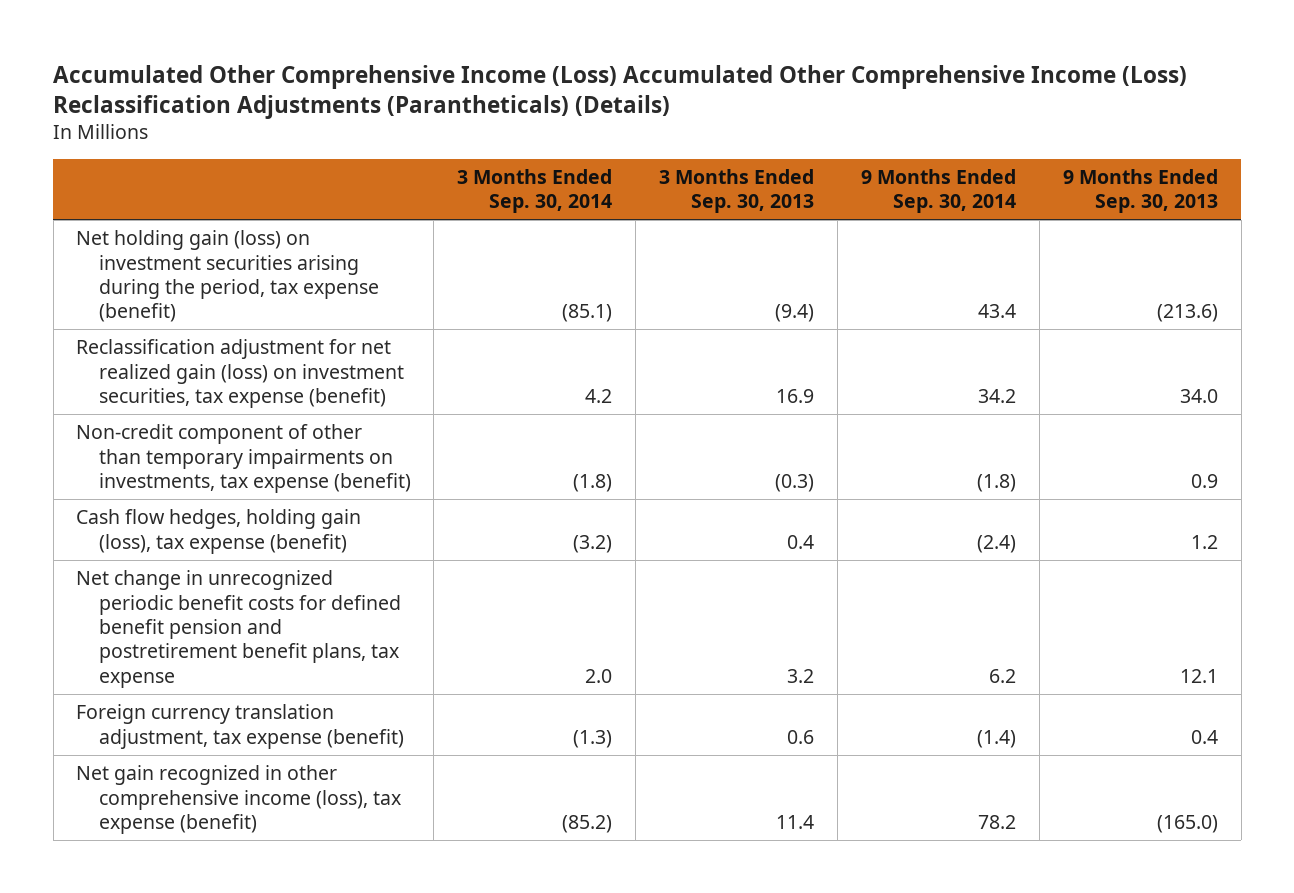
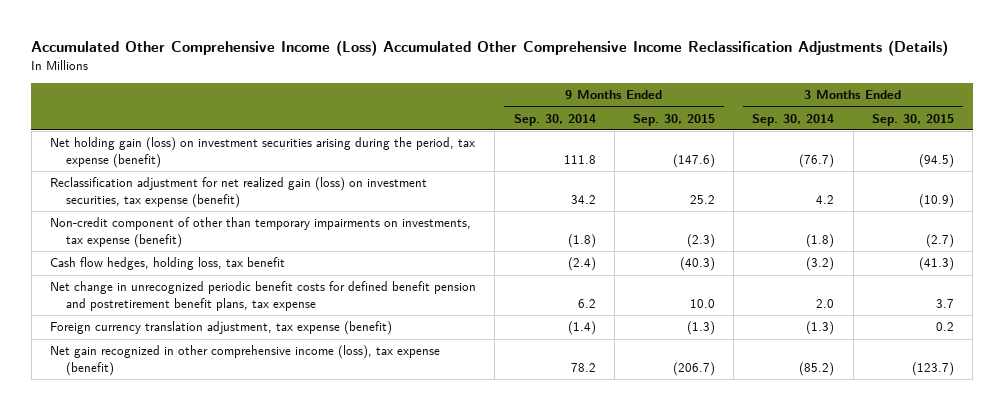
[53,65,1188,120] Accumulated Other Comprehensive Income (Loss) Accumulated Other Comprehensive Income (Loss) Reclassification Adjustments (Parantheticals) (Details) -> [31,39,949,56] Accumulated Other Comprehensive Income (Loss) Accumulated Other Comprehensive Income Reclassification Adjustments (Details)
[659,168,815,214] 3 Months Ended Sep. 30, 2013 -> none
[1062,168,1218,214] 9 Months Ended Sep. 30, 2013 -> none
none -> [633,113,716,126] Sep. 30, 2015
none -> [871,113,954,126] Sep. 30, 2015
[562,304,613,323] (85.1) -> [799,154,835,169] (76.7)
[978,304,1017,319] 43.4 -> [563,155,596,165] 111.8
[76,509,362,554] Cash flow hedges, holding gain (loss), tax expense (benefit) -> [50,257,286,271] Cash flow hedges, holding loss, tax benefit

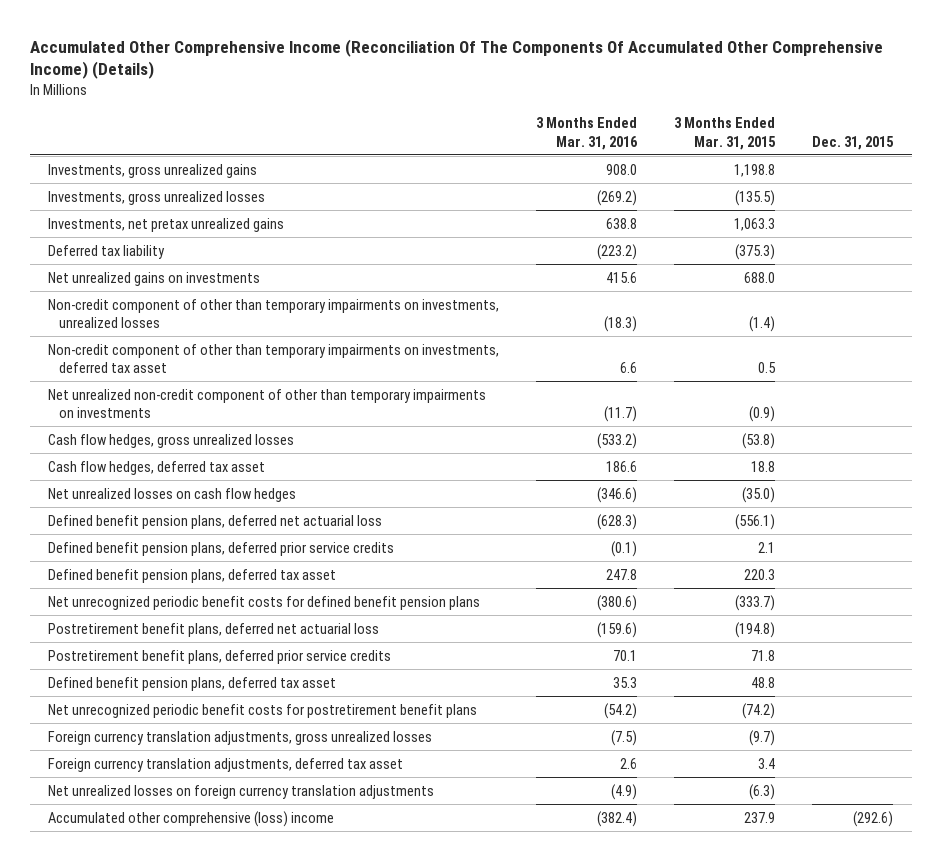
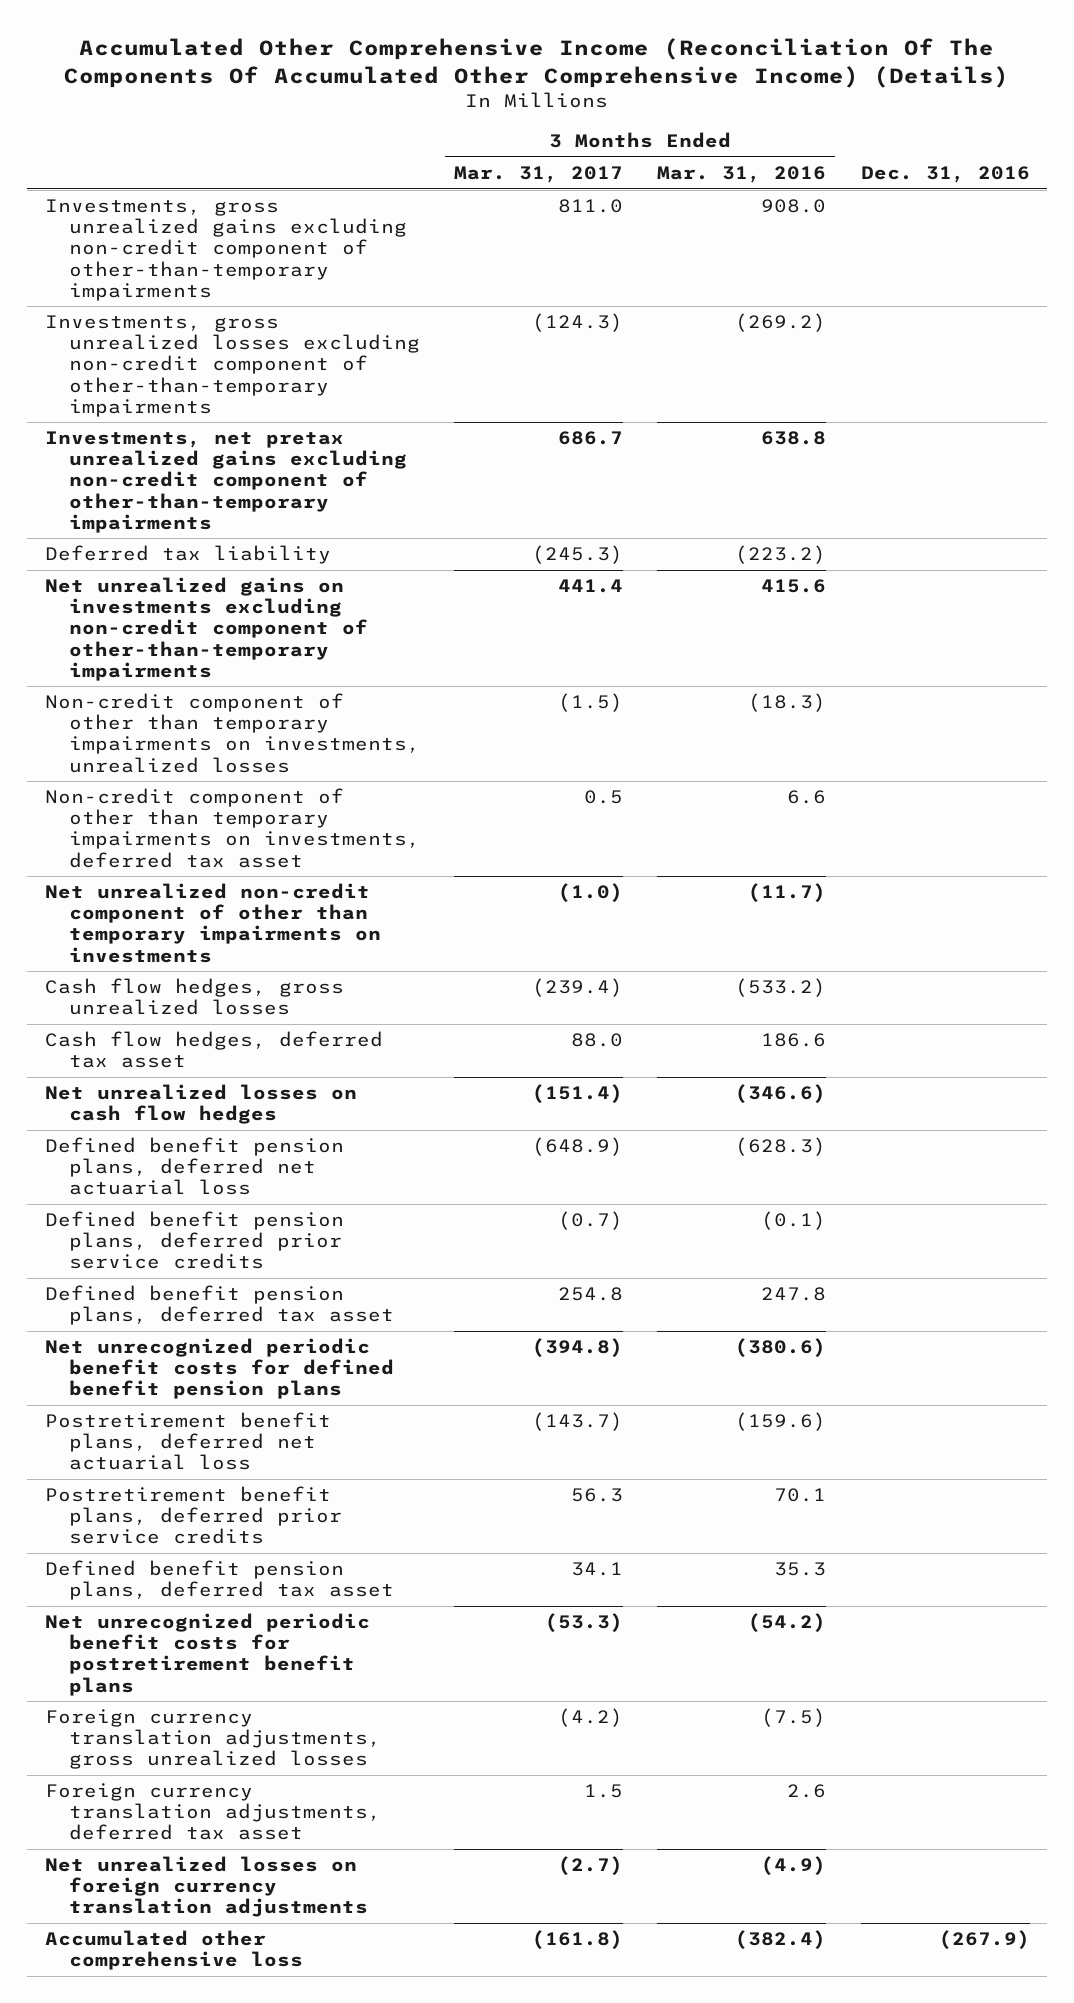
[674,117,777,150] 3 Months Ended Mar. 31, 2015 -> none
[812,135,895,150] Dec. 31, 2015 -> none
none -> [453,165,623,183] Mar. 31, 2017
none -> [860,165,1030,183] Dec. 31, 2016
[48,163,258,178] Investments, gross unrealized gains -> [44,199,407,301] Investments, gross unrealized gains excluding non-credit component of other-than-temporary impairments
[48,190,266,205] Investments, gross unrealized losses -> [44,315,420,417] Investments, gross unrealized losses excluding non-credit component of other-than-temporary impairments
[48,217,285,232] Investments, net pretax unrealized gains -> [44,431,407,533] Investments, net pretax unrealized gains excluding non-credit component of other-than-temporary impairments
[48,271,261,286] Net unrealized gains on investments -> [44,577,368,681] Net unrealized gains on investments excluding non-credit component of other-than-temporary impairments
[48,810,335,827] Accumulated other comprehensive (loss) income -> [44,1930,303,1971] Accumulated other comprehensive loss

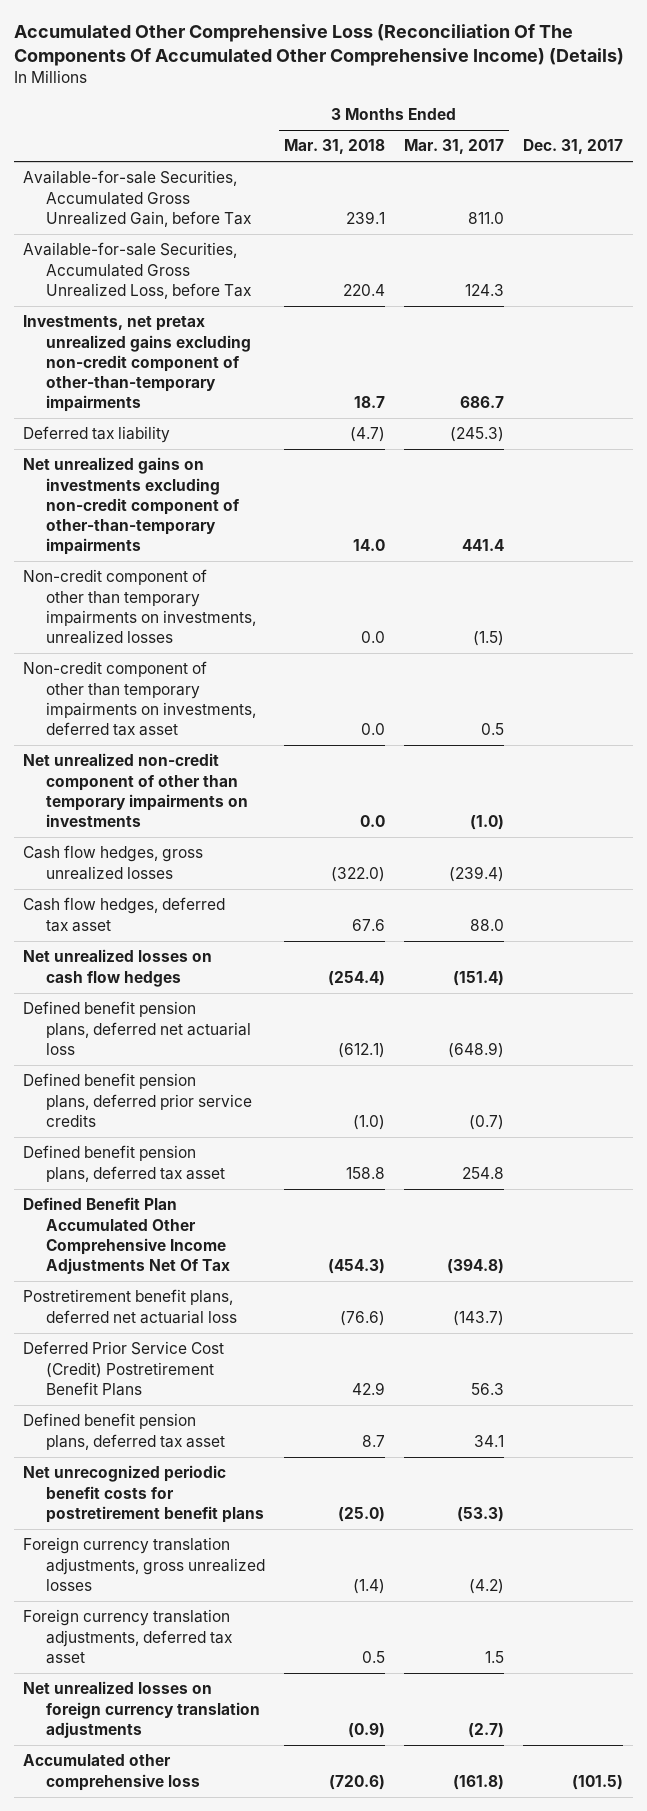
[64,38,1010,88] Accumulated Other Comprehensive Income (Reconciliation Of The Components Of Accumulated Other Comprehensive Income) (Details) -> [13,24,624,67] Accumulated Other Comprehensive Loss (Reconciliation Of The Components Of Accumulated Other Comprehensive Income) (Details)
[657,165,827,183] Mar. 31, 2016 -> none
[860,165,1030,183] Dec. 31, 2016 -> none
none -> [284,139,386,155] Mar. 31, 2018
none -> [523,139,624,155] Dec. 31, 2017
[44,315,420,417] Investments, gross unrealized losses excluding non-credit component of other-than-temporary impairments -> none
[44,199,407,301] Investments, gross unrealized gains excluding non-credit component of other-than-temporary impairments -> [23,170,252,227] Available-for-sale Securities, Accumulated Gross Unrealized Gain, before Tax
none -> [23,242,252,299] Available-for-sale Securities, Accumulated Gross Unrealized Loss, before Tax
[44,1338,394,1400] Net unrecognized periodic benefit costs for defined benefit pension plans -> [23,1197,231,1275] Defined Benefit Plan Accumulated Other Comprehensive Income Adjustments Net Of Tax
[44,1486,342,1545] Postretirement benefit plans, deferred prior service credits -> [23,1341,225,1396] Deferred Prior Service Cost (Credit) Postretirement Benefit Plans

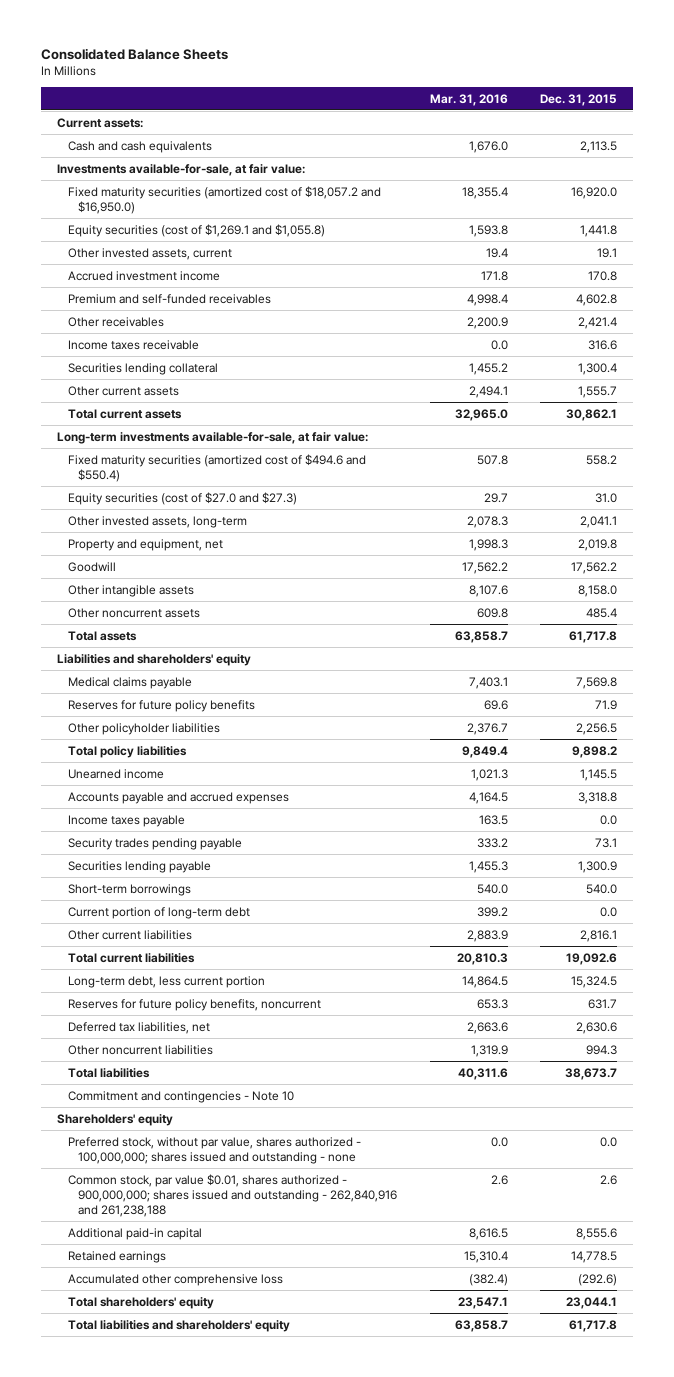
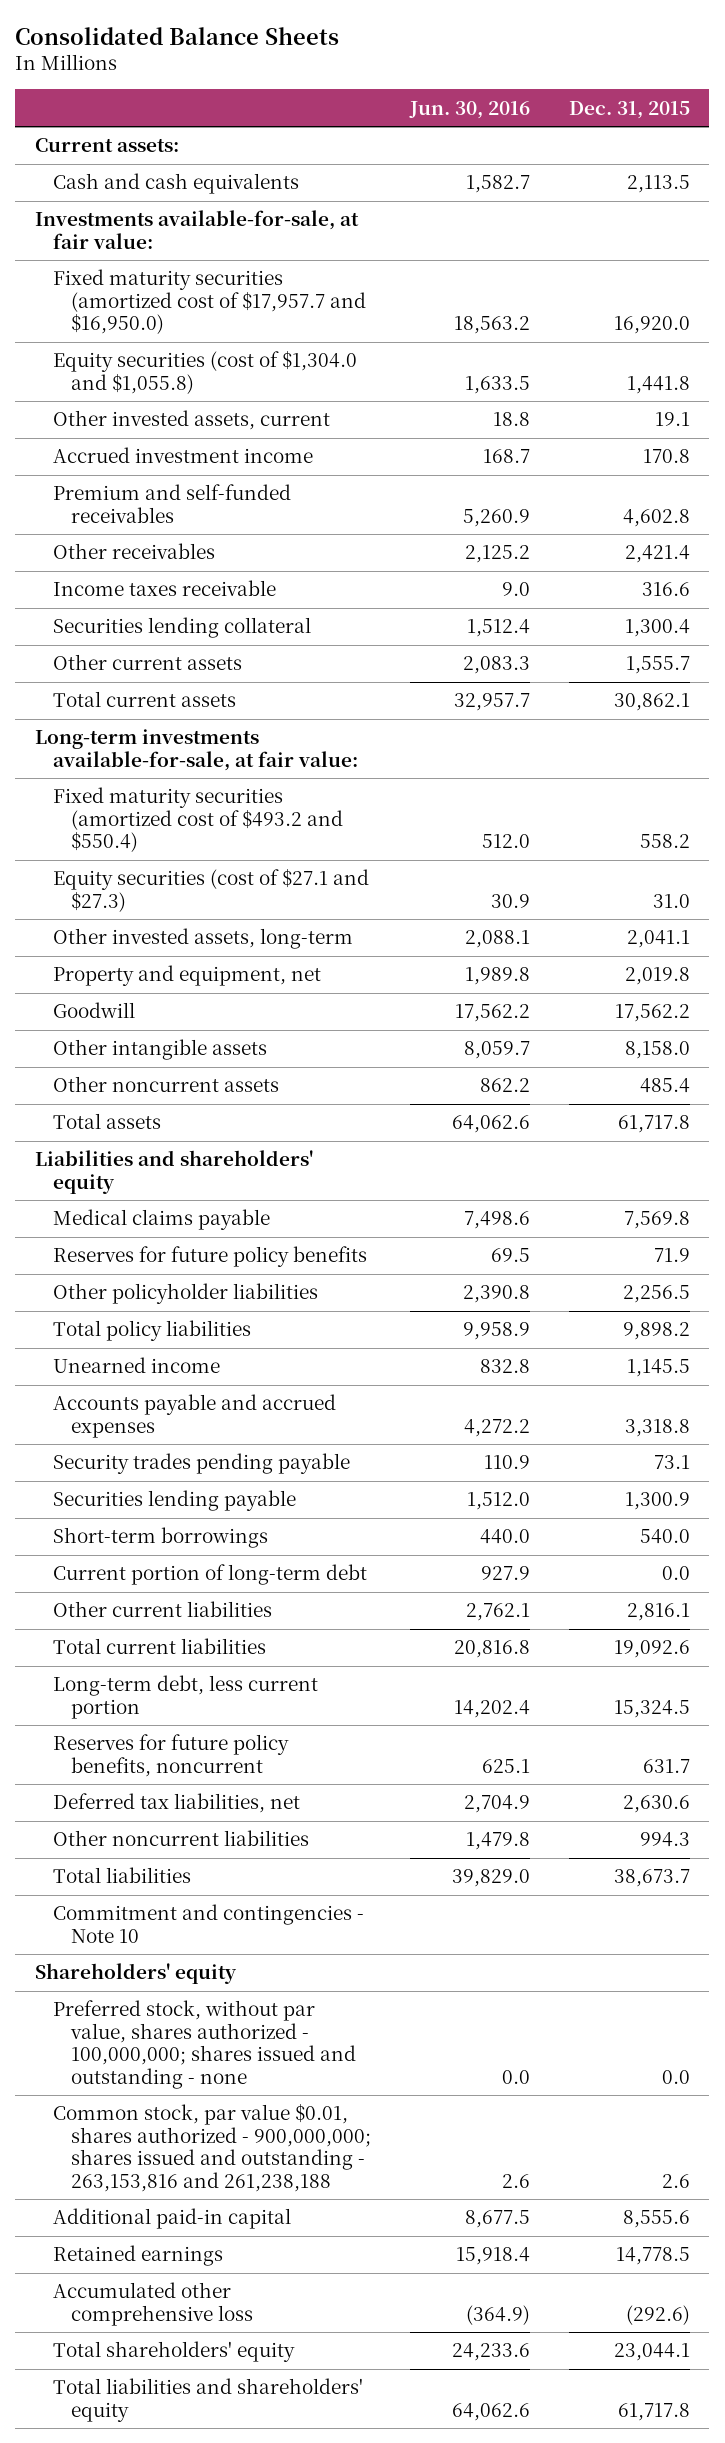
[429,93,508,106] Mar. 31, 2016 -> none
none -> [409,100,531,119] Jun. 30, 2016
[67,185,381,214] Fixed maturity securities (amortized cost of $18,057.2 and $16,950.0) -> [52,269,367,335] Fixed maturity securities (amortized cost of $17,957.7 and $16,950.0)
[67,223,325,237] Equity securities (cost of $1,269.1 and $1,055.8) -> [52,351,357,394] Equity securities (cost of $1,304.0 and $1,055.8)
[67,453,366,482] Fixed maturity securities (amortized cost of $494.6 and $550.4) -> [52,787,344,853] Fixed maturity securities (amortized cost of $493.2 and $550.4)
[67,491,297,505] Equity securities (cost of $27.0 and $27.3) -> [52,869,369,912] Equity securities (cost of $27.1 and $27.3)
[67,814,185,827] Income taxes payable -> none
[67,1173,398,1217] Common stock, par value $0.01, shares authorized - 900,000,000; shares issued and outstanding - 262,840,916 and 261,238,188 -> [52,2104,372,2192] Common stock, par value $0.01, shares authorized - 900,000,000; shares issued and outstanding - 263,153,816 and 261,238,188

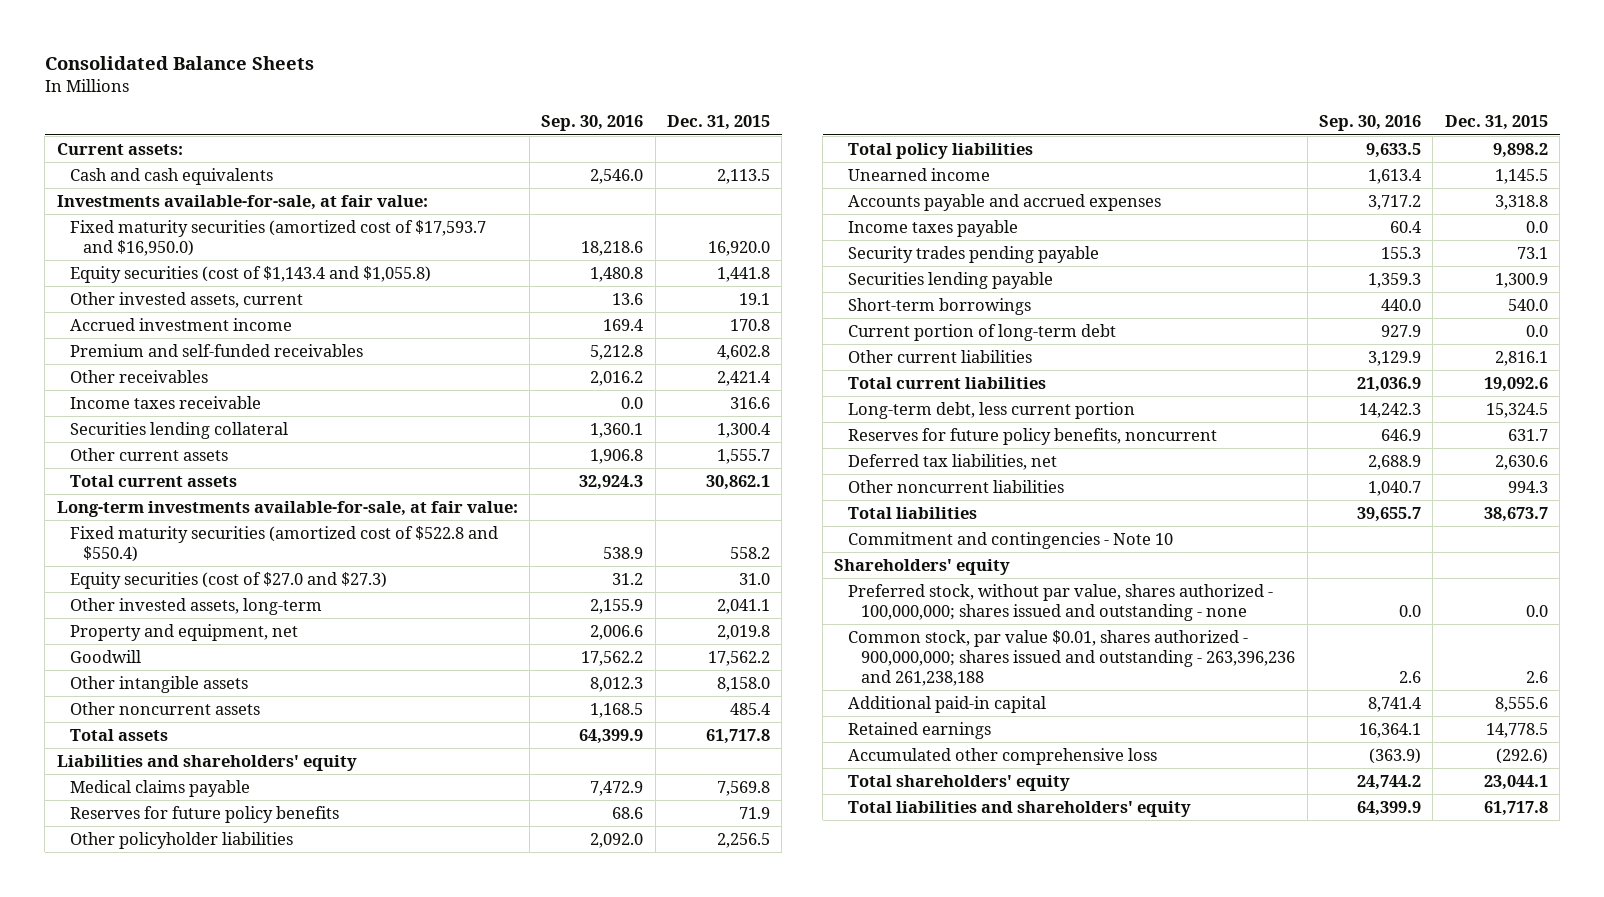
[409,100,531,119] Jun. 30, 2016 -> none
none -> [541,115,644,132] Sep. 30, 2016
[52,269,367,335] Fixed maturity securities (amortized cost of $17,957.7 and $16,950.0) -> [69,220,486,256] Fixed maturity securities (amortized cost of $17,593.7 and $16,950.0)
[52,351,357,394] Equity securities (cost of $1,304.0 and $1,055.8) -> [69,266,431,284] Equity securities (cost of $1,143.4 and $1,055.8)
[52,787,344,853] Fixed maturity securities (amortized cost of $493.2 and $550.4) -> [69,526,498,562] Fixed maturity securities (amortized cost of $522.8 and $550.4)
[52,869,369,912] Equity securities (cost of $27.1 and $27.3) -> [69,572,387,590] Equity securities (cost of $27.0 and $27.3)
none -> [847,220,1018,238] Income taxes payable
[52,2104,372,2192] Common stock, par value $0.01, shares authorized - 900,000,000; shares issued and outstanding - 263,153,816 and 261,238,188 -> [847,630,1296,686] Common stock, par value $0.01, shares authorized - 900,000,000; shares issued and outstanding - 263,396,236 and 261,238,188

